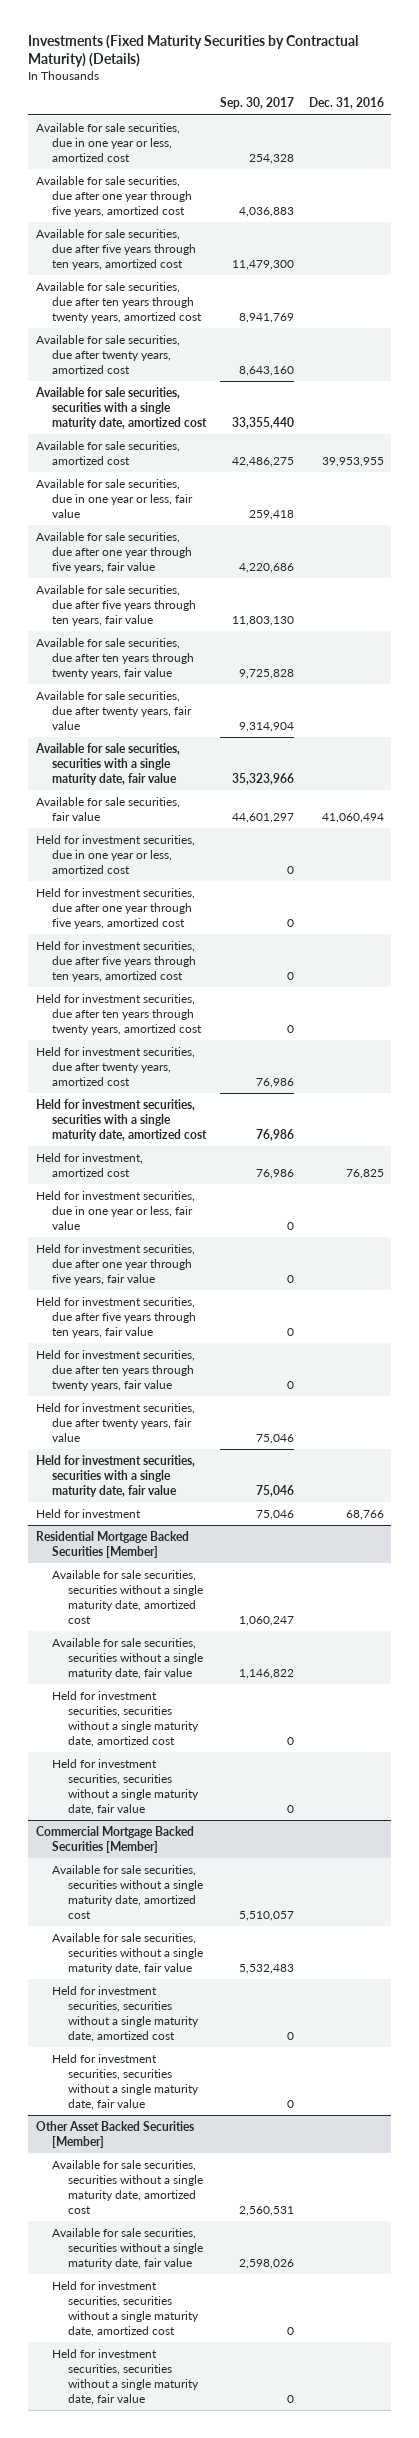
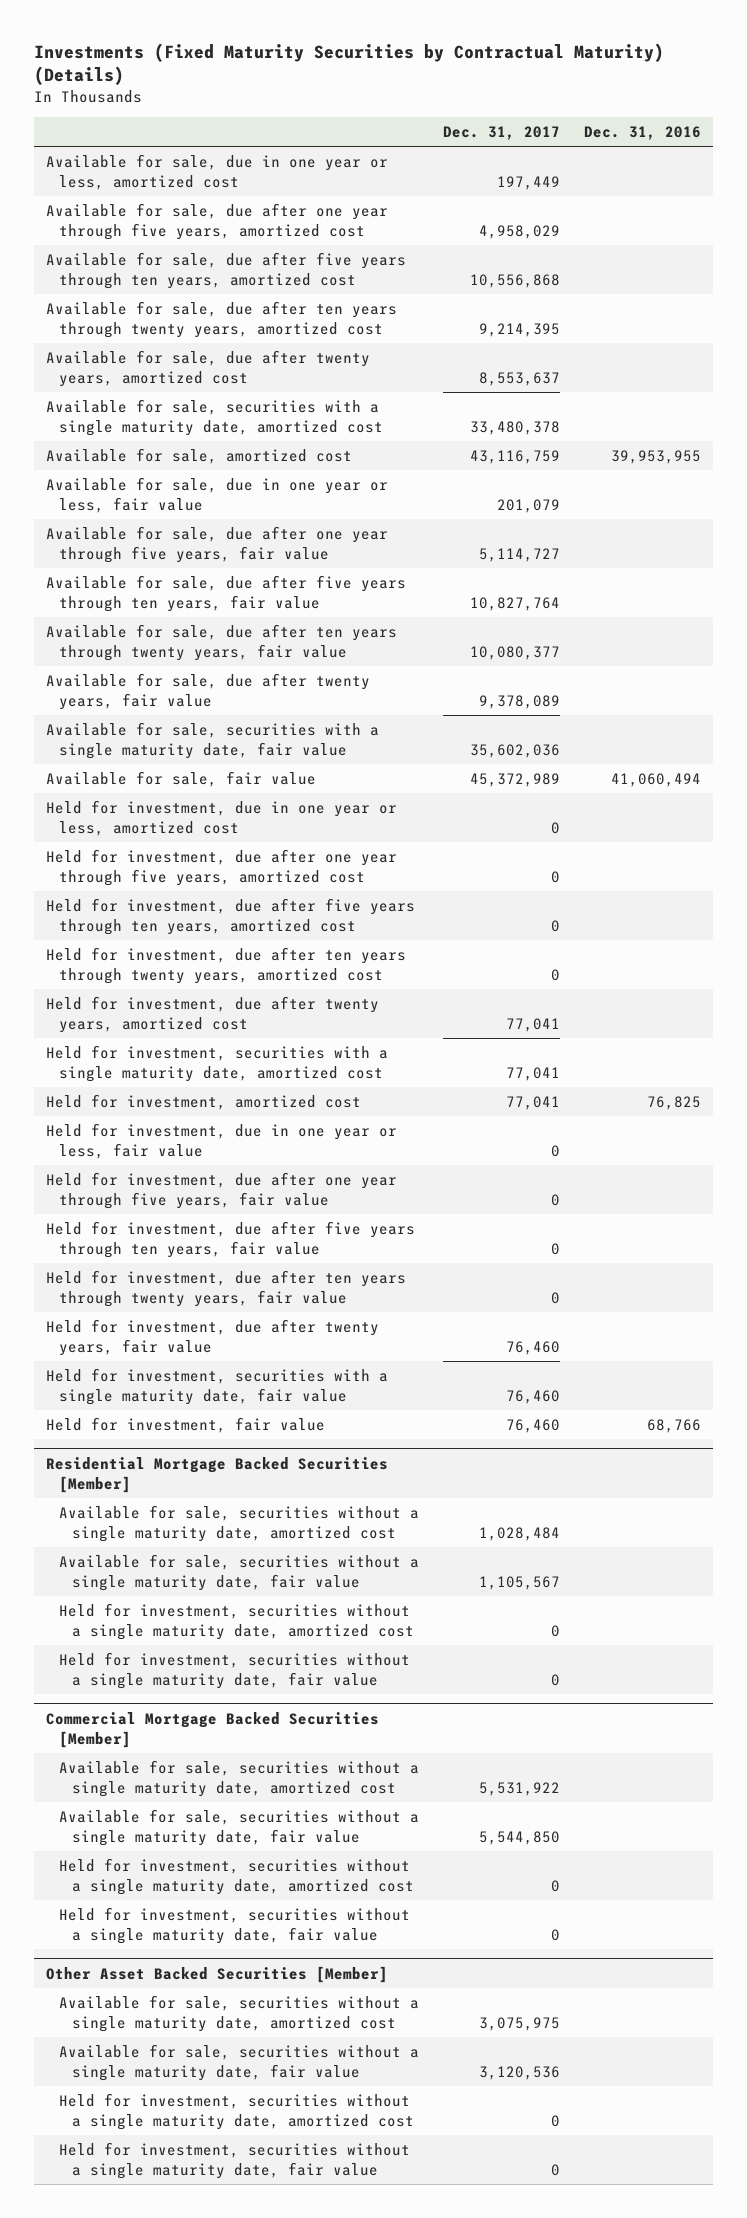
[220,97,295,110] Sep. 30, 2017 -> none
none -> [442,126,560,141] Dec. 31, 2017
[35,122,180,162] Available for sale securities, due in one year or less, amortized cost -> [46,153,389,190] Available for sale, due in one year or less, amortized cost
[35,175,193,217] Available for sale securities, due after one year through five years, amortized cost -> [46,202,389,240] Available for sale, due after one year through five years, amortized cost
[35,228,197,270] Available for sale securities, due after five years through ten years, amortized cost -> [46,251,407,289] Available for sale, due after five years through ten years, amortized cost
[35,281,203,323] Available for sale securities, due after ten years through twenty years, amortized cost -> [46,300,398,338] Available for sale, due after ten years through twenty years, amortized cost
[35,334,180,374] Available for sale securities, due after twenty years, amortized cost -> [46,349,371,387] Available for sale, due after twenty years, amortized cost
[34,386,208,429] Available for sale securities, securities with a single maturity date, amortized cost -> [46,398,383,436] Available for sale, securities with a single maturity date, amortized cost
[35,440,180,465] Available for sale securities, amortized cost -> [46,447,353,464] Available for sale, amortized cost
[35,478,194,518] Available for sale securities, due in one year or less, fair value -> [46,476,389,513] Available for sale, due in one year or less, fair value
[35,531,193,573] Available for sale securities, due after one year through five years, fair value -> [46,525,389,563] Available for sale, due after one year through five years, fair value
[35,584,197,626] Available for sale securities, due after five years through ten years, fair value -> [46,574,407,612] Available for sale, due after five years through ten years, fair value
[35,637,195,679] Available for sale securities, due after ten years through twenty years, fair value -> [46,623,398,661] Available for sale, due after ten years through twenty years, fair value
[35,690,193,730] Available for sale securities, due after twenty years, fair value -> [46,672,371,710] Available for sale, due after twenty years, fair value
[34,742,180,785] Available for sale securities, securities with a single maturity date, fair value -> [46,721,380,759] Available for sale, securities with a single maturity date, fair value
[35,796,180,821] Available for sale securities, fair value -> [46,770,317,787] Available for sale, fair value
[35,834,195,874] Held for investment securities, due in one year or less, amortized cost -> [46,799,398,836] Held for investment, due in one year or less, amortized cost
[35,887,195,929] Held for investment securities, due after one year through five years, amortized cost -> [46,848,398,886] Held for investment, due after one year through five years, amortized cost
[35,940,197,982] Held for investment securities, due after five years through ten years, amortized cost -> [46,897,416,935] Held for investment, due after five years through ten years, amortized cost
[35,993,203,1035] Held for investment securities, due after ten years through twenty years, amortized cost -> [46,946,407,984] Held for investment, due after ten years through twenty years, amortized cost
[35,1046,195,1086] Held for investment securities, due after twenty years, amortized cost -> [46,995,380,1033] Held for investment, due after twenty years, amortized cost
[35,1098,208,1141] Held for investment securities, securities with a single maturity date, amortized cost -> [46,1044,389,1082] Held for investment, securities with a single maturity date, amortized cost
[35,1190,195,1230] Held for investment securities, due in one year or less, fair value -> [46,1122,398,1159] Held for investment, due in one year or less, fair value
[35,1243,195,1285] Held for investment securities, due after one year through five years, fair value -> [46,1171,398,1209] Held for investment, due after one year through five years, fair value
[35,1296,197,1338] Held for investment securities, due after five years through ten years, fair value -> [46,1220,416,1258] Held for investment, due after five years through ten years, fair value
[35,1349,195,1391] Held for investment securities, due after ten years through twenty years, fair value -> [46,1269,407,1307] Held for investment, due after ten years through twenty years, fair value
[35,1402,195,1442] Held for investment securities, due after twenty years, fair value -> [46,1318,380,1356] Held for investment, due after twenty years, fair value
[35,1454,195,1497] Held for investment securities, securities with a single maturity date, fair value -> [46,1367,389,1405] Held for investment, securities with a single maturity date, fair value
[35,1508,141,1518] Held for investment -> [46,1416,326,1433] Held for investment, fair value
[52,1569,204,1624] Available for sale securities, securities without a single maturity date, amortized cost -> [58,1504,419,1542] Available for sale, securities without a single maturity date, amortized cost
[52,1637,204,1679] Available for sale securities, securities without a single maturity date, fair value -> [58,1553,419,1591] Available for sale, securities without a single maturity date, fair value
[52,1690,200,1747] Held for investment securities, securities without a single maturity date, amortized cost -> [58,1602,414,1640] Held for investment, securities without a single maturity date, amortized cost
[52,1758,200,1815] Held for investment securities, securities without a single maturity date, fair value -> [58,1651,410,1689] Held for investment, securities without a single maturity date, fair value
[52,1864,204,1919] Available for sale securities, securities without a single maturity date, amortized cost -> [58,1759,419,1797] Available for sale, securities without a single maturity date, amortized cost
[52,1932,204,1974] Available for sale securities, securities without a single maturity date, fair value -> [58,1808,419,1846] Available for sale, securities without a single maturity date, fair value
[52,1985,200,2042] Held for investment securities, securities without a single maturity date, amortized cost -> [58,1857,414,1895] Held for investment, securities without a single maturity date, amortized cost
[52,2053,200,2110] Held for investment securities, securities without a single maturity date, fair value -> [58,1906,410,1944] Held for investment, securities without a single maturity date, fair value
[52,2159,204,2214] Available for sale securities, securities without a single maturity date, amortized cost -> [58,1994,419,2032] Available for sale, securities without a single maturity date, amortized cost
[52,2227,204,2269] Available for sale securities, securities without a single maturity date, fair value -> [58,2043,419,2081] Available for sale, securities without a single maturity date, fair value
[52,2280,200,2337] Held for investment securities, securities without a single maturity date, amortized cost -> [58,2092,414,2130] Held for investment, securities without a single maturity date, amortized cost
[52,2348,200,2405] Held for investment securities, securities without a single maturity date, fair value -> [58,2141,410,2179] Held for investment, securities without a single maturity date, fair value

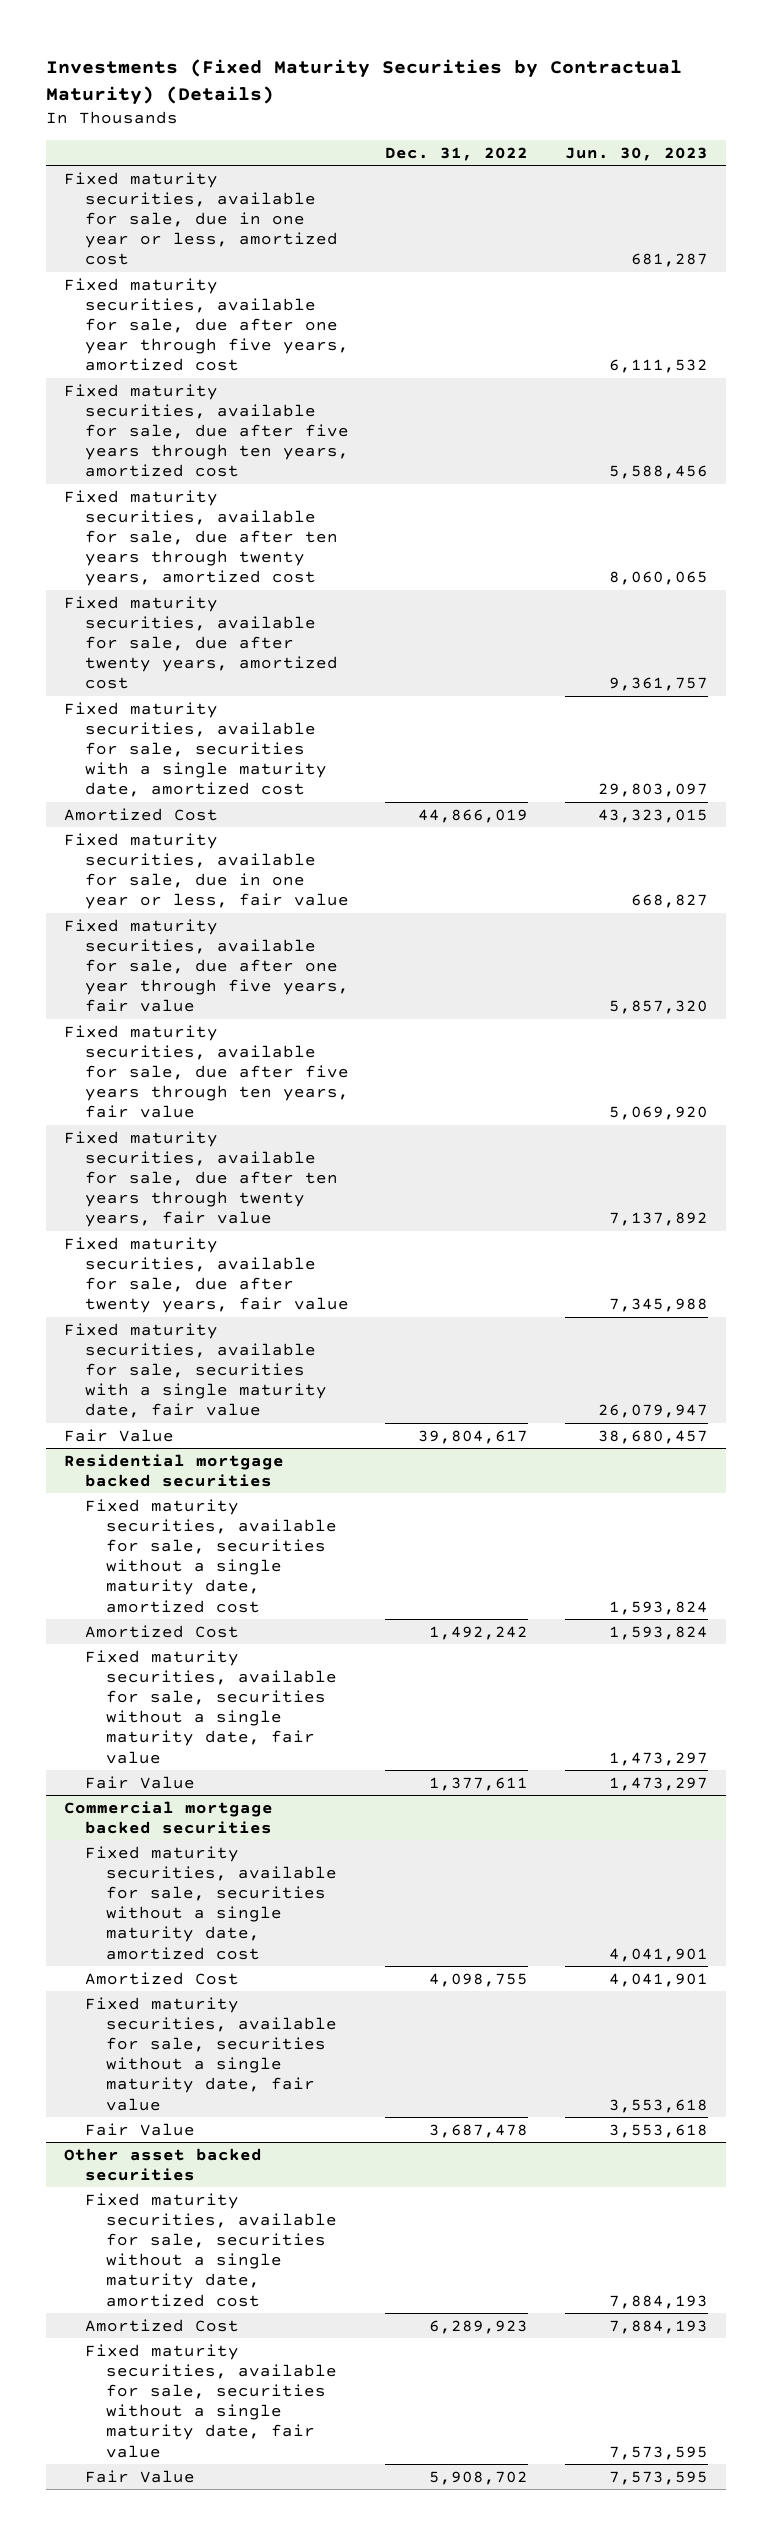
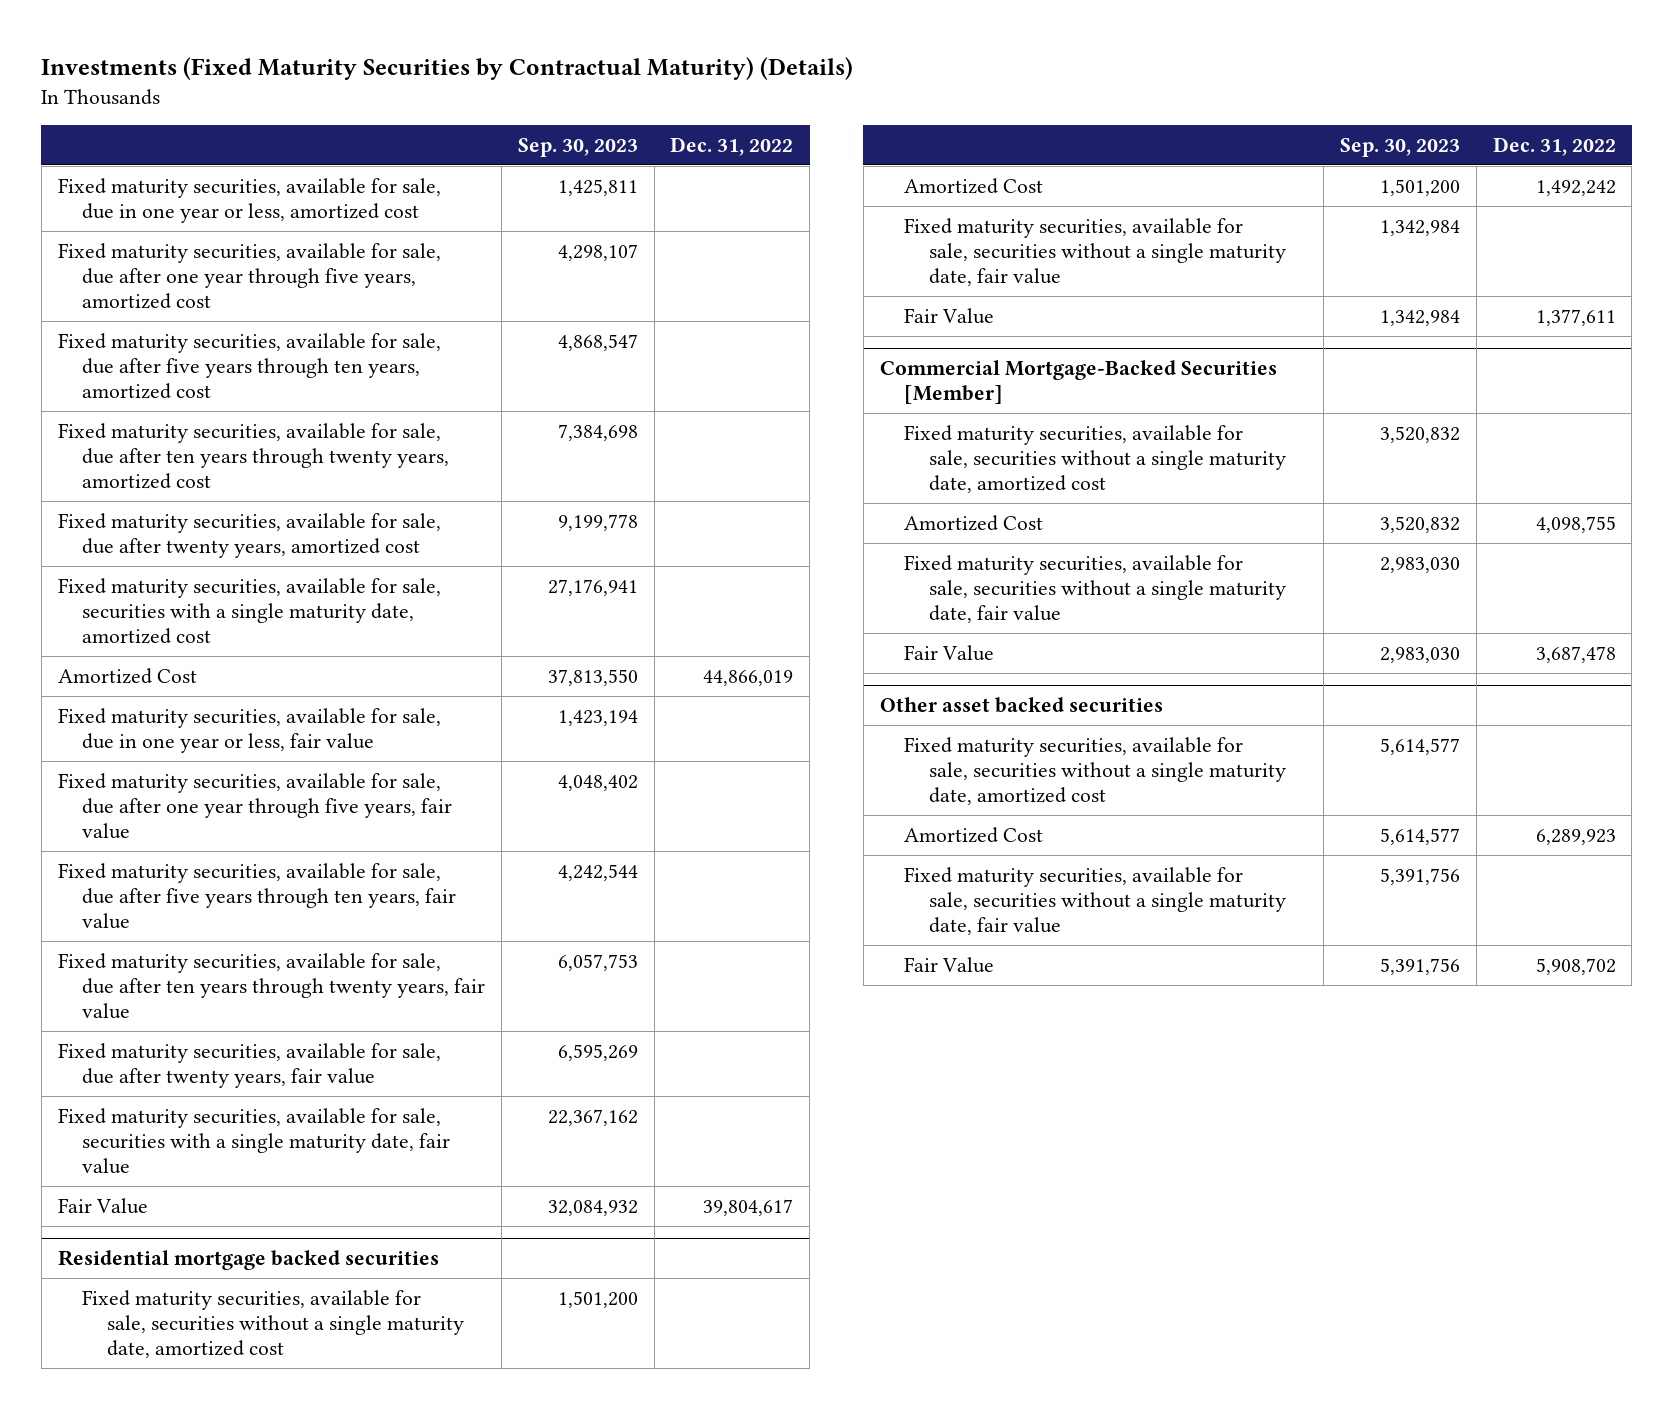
[564,147,708,162] Jun. 30, 2023 -> none
none -> [517,138,638,158] Sep. 30, 2023
[64,1800,274,1834] Commercial mortgage backed securities -> [879,360,1277,405] Commercial Mortgage-Backed Securities [Member]

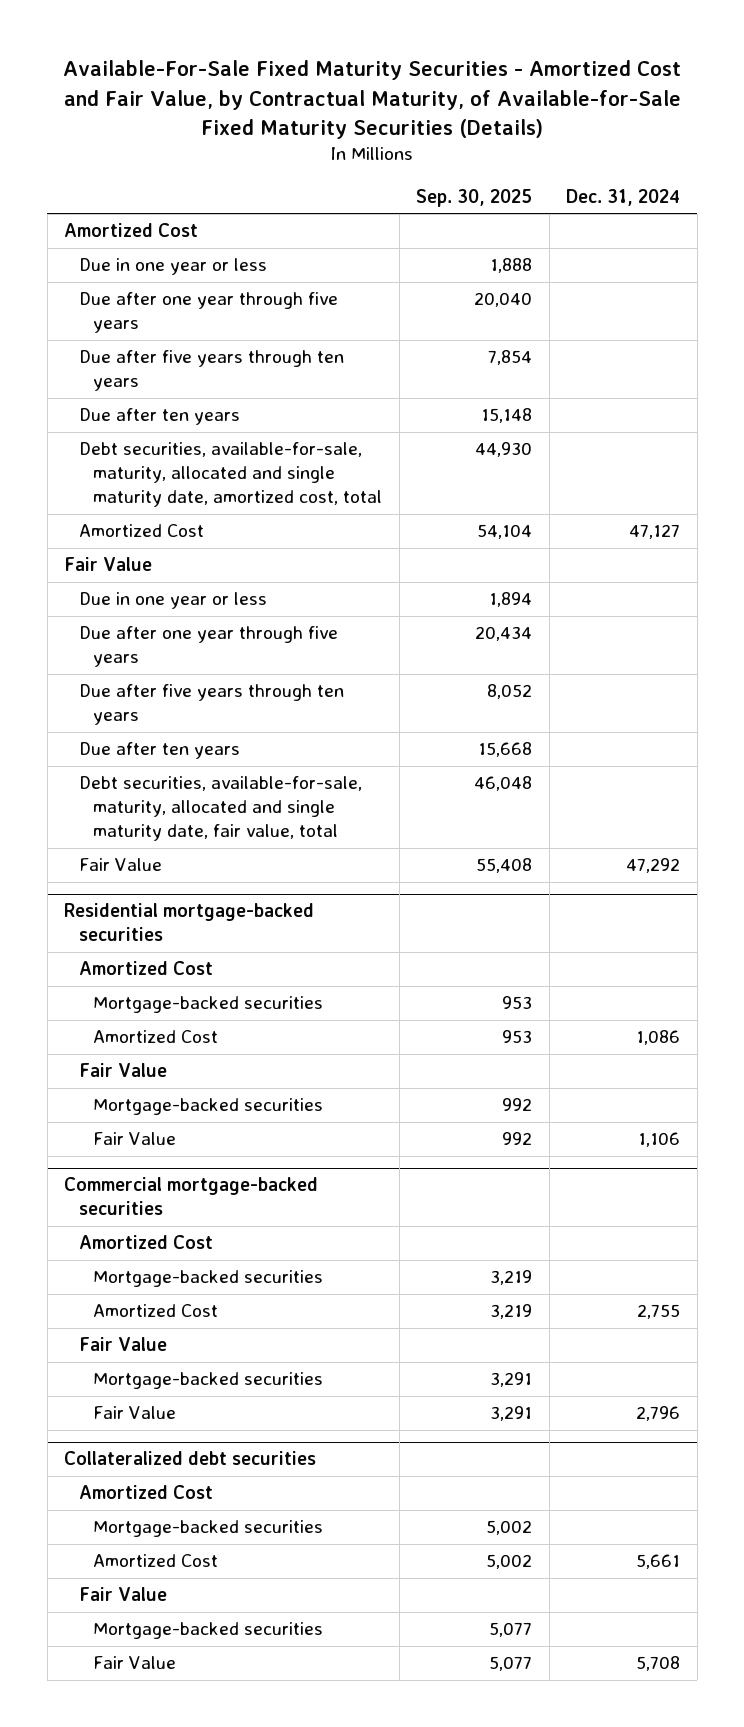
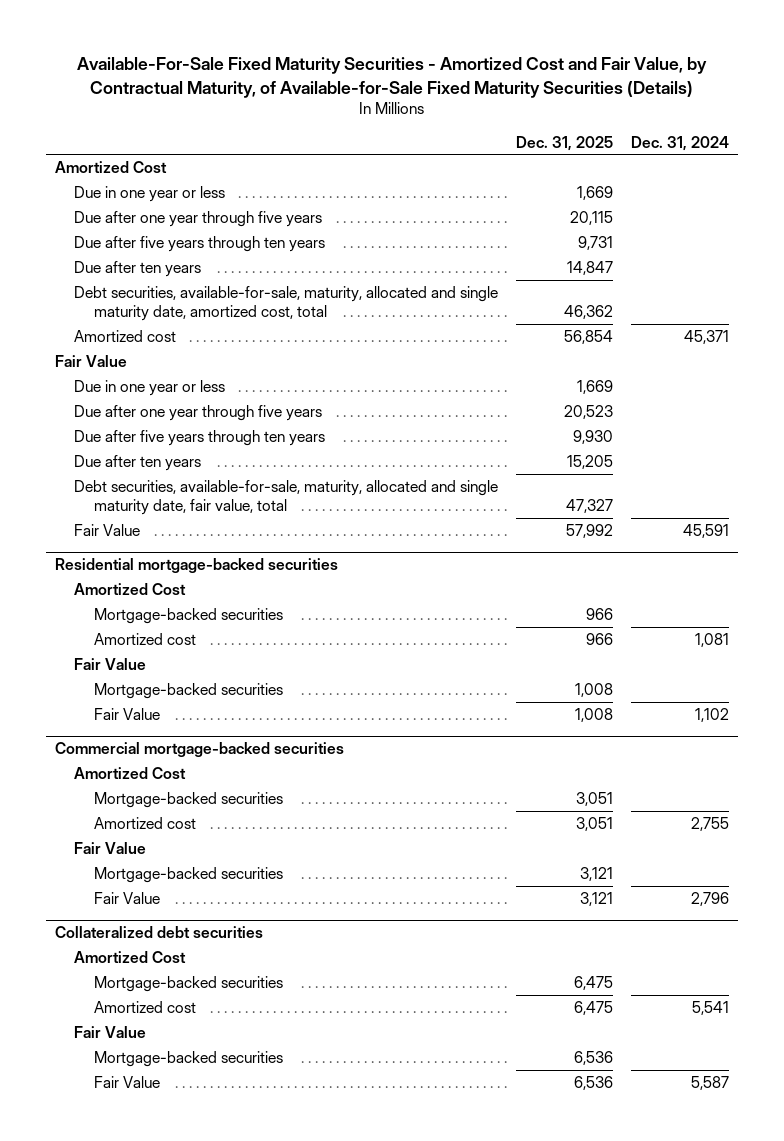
[416,188,533,207] Sep. 30, 2025 -> none
none -> [516,135,614,151] Dec. 31, 2025
[78,524,204,538] Amortized Cost -> [74,329,177,342] Amortized cost
[629,524,681,540] 47,127 -> [684,329,730,344] 45,371
[626,858,681,874] 47,292 -> [683,523,730,538] 45,591
[93,1030,219,1044] Amortized Cost -> [93,632,196,645] Amortized cost
[636,1030,681,1046] 1,086 -> [695,632,730,647] 1,081
[638,1132,681,1148] 1,106 -> [695,707,730,722] 1,102
[93,1304,219,1318] Amortized Cost -> [93,816,196,829] Amortized cost
[93,1554,219,1568] Amortized Cost -> [93,1000,196,1013] Amortized cost
[636,1554,681,1570] 5,661 -> [692,1000,730,1015] 5,541
[636,1656,681,1672] 5,708 -> [691,1075,730,1090] 5,587

